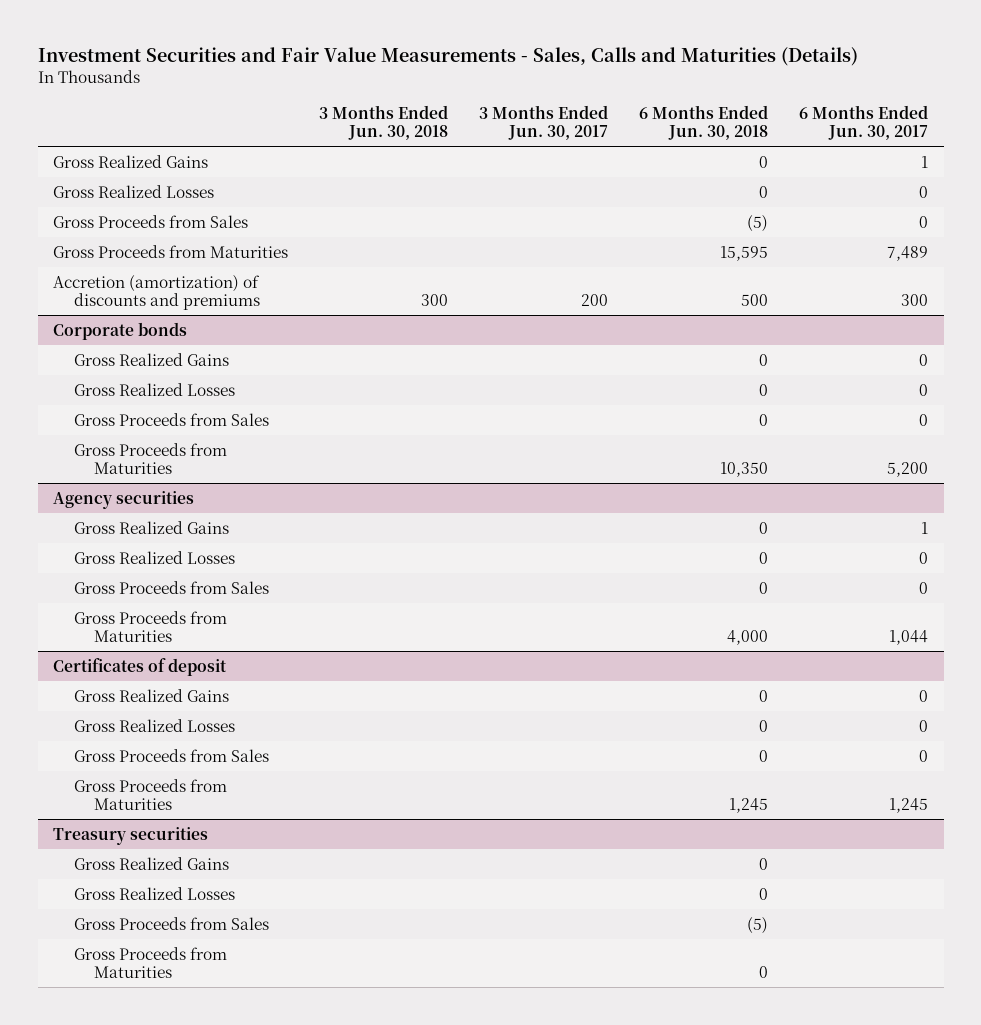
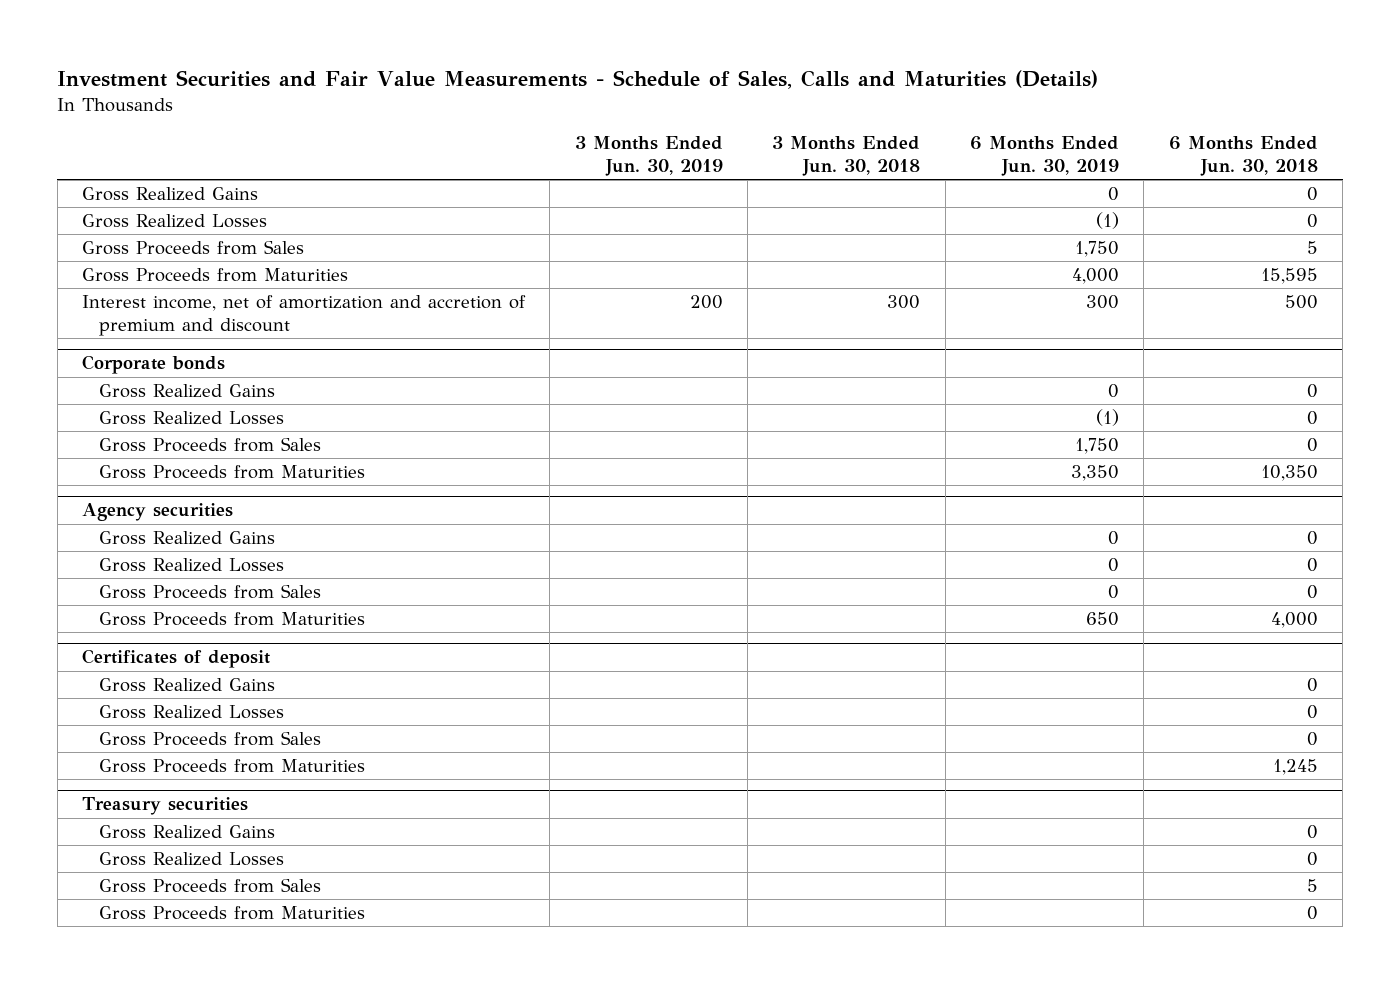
[37,46,858,66] Investment Securities and Fair Value Measurements - Sales, Calls and Maturities (Details) -> [57,69,1099,89] Investment Securities and Fair Value Measurements - Schedule of Sales, Calls and Maturities (Details)
[479,104,609,140] 3 Months Ended Jun. 30, 2017 -> none
[799,104,929,140] 6 Months Ended Jun. 30, 2017 -> none
none -> [574,136,723,177] 3 Months Ended Jun. 30, 2019
none -> [970,136,1120,177] 6 Months Ended Jun. 30, 2019
[747,214,769,232] (5) -> [1306,241,1318,255] 5
[53,274,261,310] Accretion (amortization) of discounts and premiums -> [81,295,526,336] Interest income, net of amortization and accretion of premium and discount
[747,916,769,934] (5) -> [1306,879,1318,893] 5

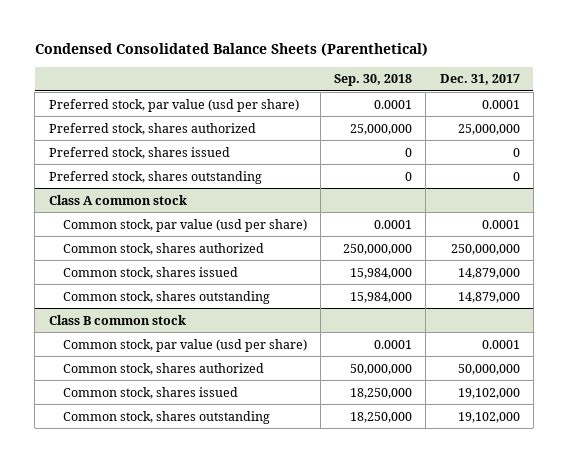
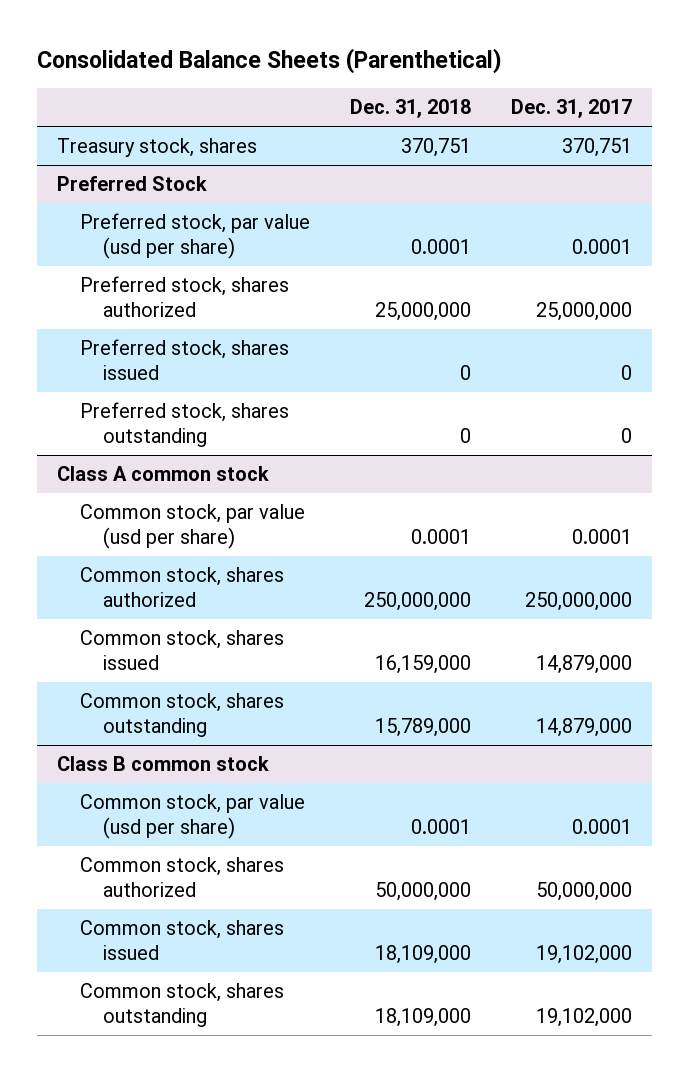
[34,43,428,57] Condensed Consolidated Balance Sheets (Parenthetical) -> [37,48,503,75] Consolidated Balance Sheets (Parenthetical)
[334,74,413,87] Sep. 30, 2018 -> none
none -> [350,99,472,119] Dec. 31, 2018
none -> [57,138,258,158] Treasury stock, shares
none -> [57,176,208,192] Preferred Stock

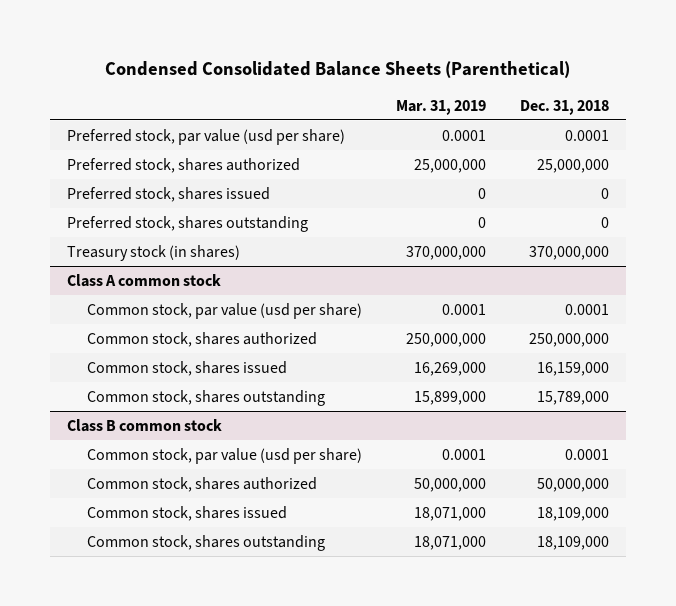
[37,48,503,75] Consolidated Balance Sheets (Parenthetical) -> [105,61,571,79] Condensed Consolidated Balance Sheets (Parenthetical)
[510,99,632,119] Dec. 31, 2017 -> none
none -> [395,99,486,115] Mar. 31, 2019
[57,138,258,158] Treasury stock, shares -> none
[57,176,208,192] Preferred Stock -> none
none -> [67,244,241,261] Treasury stock (in shares)

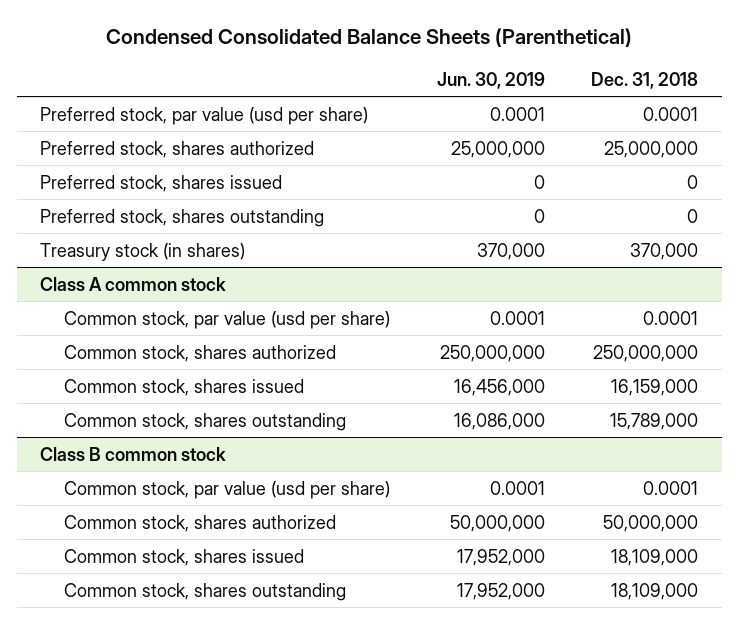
[395,99,486,115] Mar. 31, 2019 -> none
none -> [436,71,545,89] Jun. 30, 2019
[528,245,609,260] 370,000,000 -> [630,242,699,260] 370,000

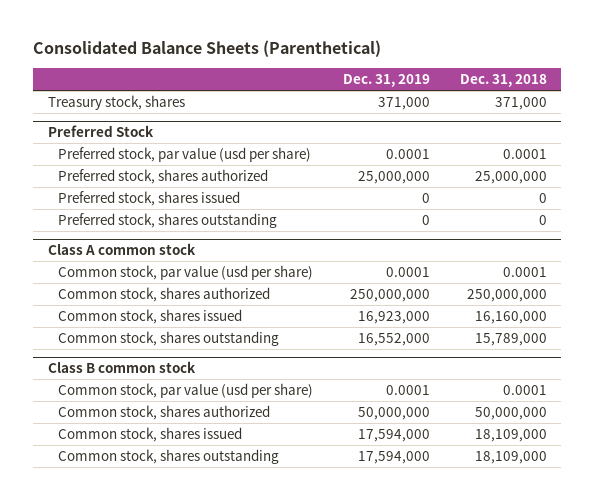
[106,28,633,48] Condensed Consolidated Balance Sheets (Parenthetical) -> [33,40,382,58] Consolidated Balance Sheets (Parenthetical)
[436,71,545,89] Jun. 30, 2019 -> none
none -> [343,74,431,88] Dec. 31, 2019
none -> [47,94,185,110] Treasury stock, shares
none -> [47,125,154,138] Preferred Stock
[39,242,245,261] Treasury stock (in shares) -> none
[611,378,699,396] 16,159,000 -> [474,310,547,324] 16,160,000

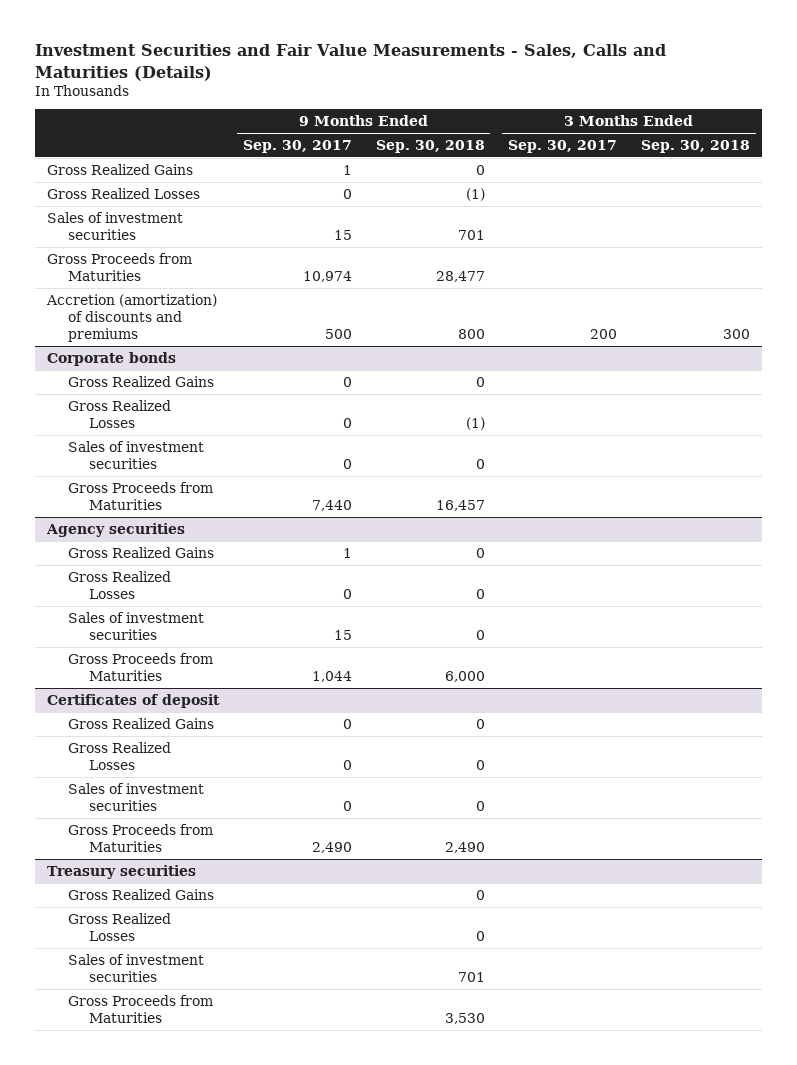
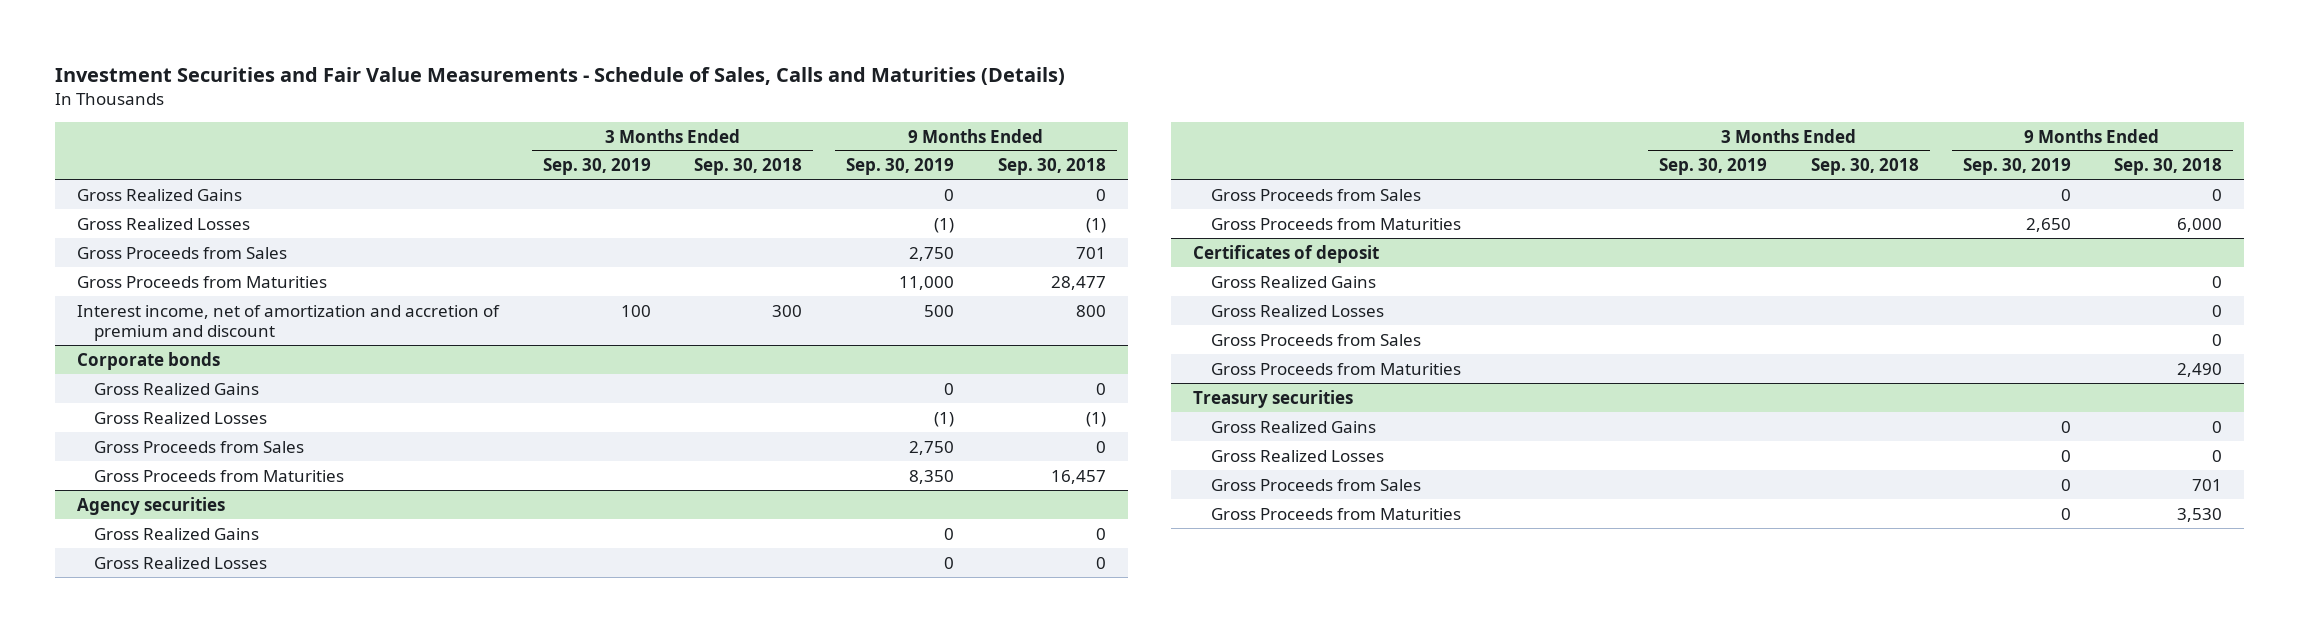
[35,44,667,81] Investment Securities and Fair Value Measurements - Sales, Calls and Maturities (Details) -> [54,66,1065,85] Investment Securities and Fair Value Measurements - Schedule of Sales, Calls and Maturities (Details)
[242,139,352,153] Sep. 30, 2017 -> none
[508,139,618,153] Sep. 30, 2017 -> none
none -> [542,158,651,176] Sep. 30, 2019
none -> [846,158,955,176] Sep. 30, 2019
[47,211,184,240] Sales of investment securities -> [76,246,287,259] Gross Proceeds from Sales
[46,293,218,342] Accretion (amortization) of discounts and premiums -> [76,304,500,342] Interest income, net of amortization and accretion of premium and discount
[68,440,205,469] Sales of investment securities -> [94,440,305,453] Gross Proceeds from Sales
[68,611,205,640] Sales of investment securities -> [1210,188,1421,201] Gross Proceeds from Sales
[68,782,205,811] Sales of investment securities -> [1210,333,1421,346] Gross Proceeds from Sales
[68,953,205,982] Sales of investment securities -> [1210,478,1421,491] Gross Proceeds from Sales

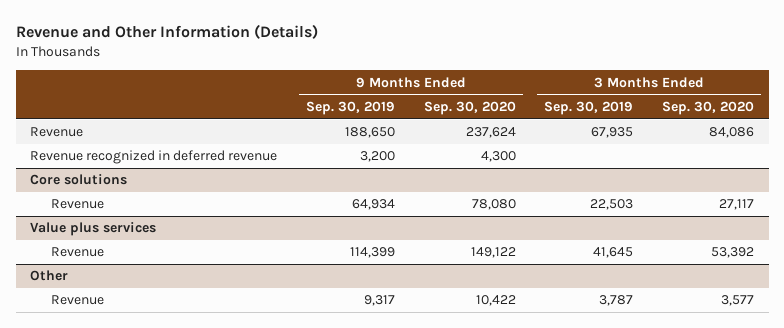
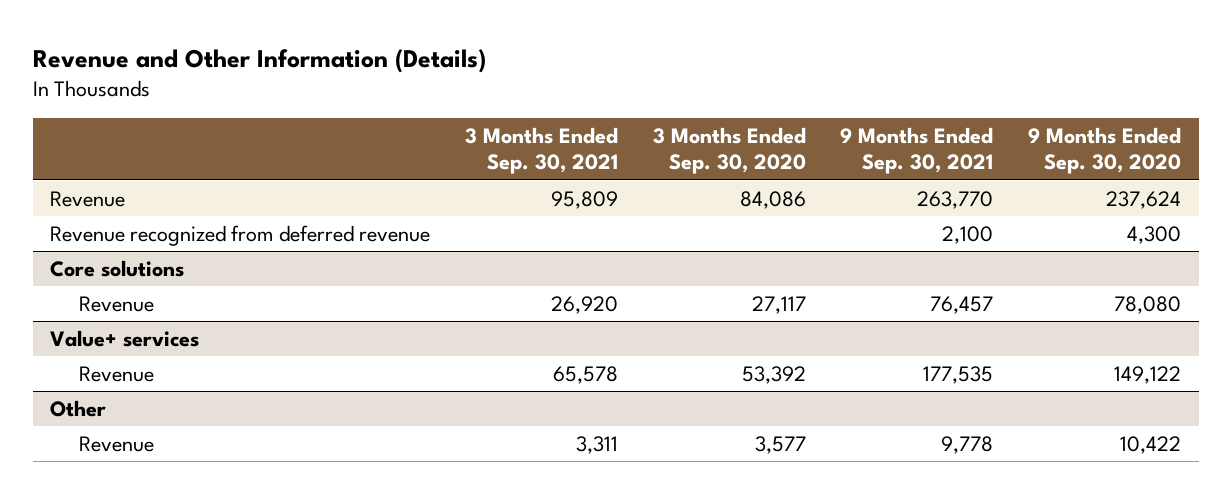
[305,100,395,115] Sep. 30, 2019 -> none
[544,100,634,115] Sep. 30, 2019 -> none
none -> [464,127,618,175] 3 Months Ended Sep. 30, 2021
none -> [840,127,994,175] 9 Months Ended Sep. 30, 2021
[30,150,278,165] Revenue recognized in deferred revenue -> [49,224,430,246] Revenue recognized from deferred revenue
[30,222,157,237] Value plus services -> [49,329,199,347] Value+ services

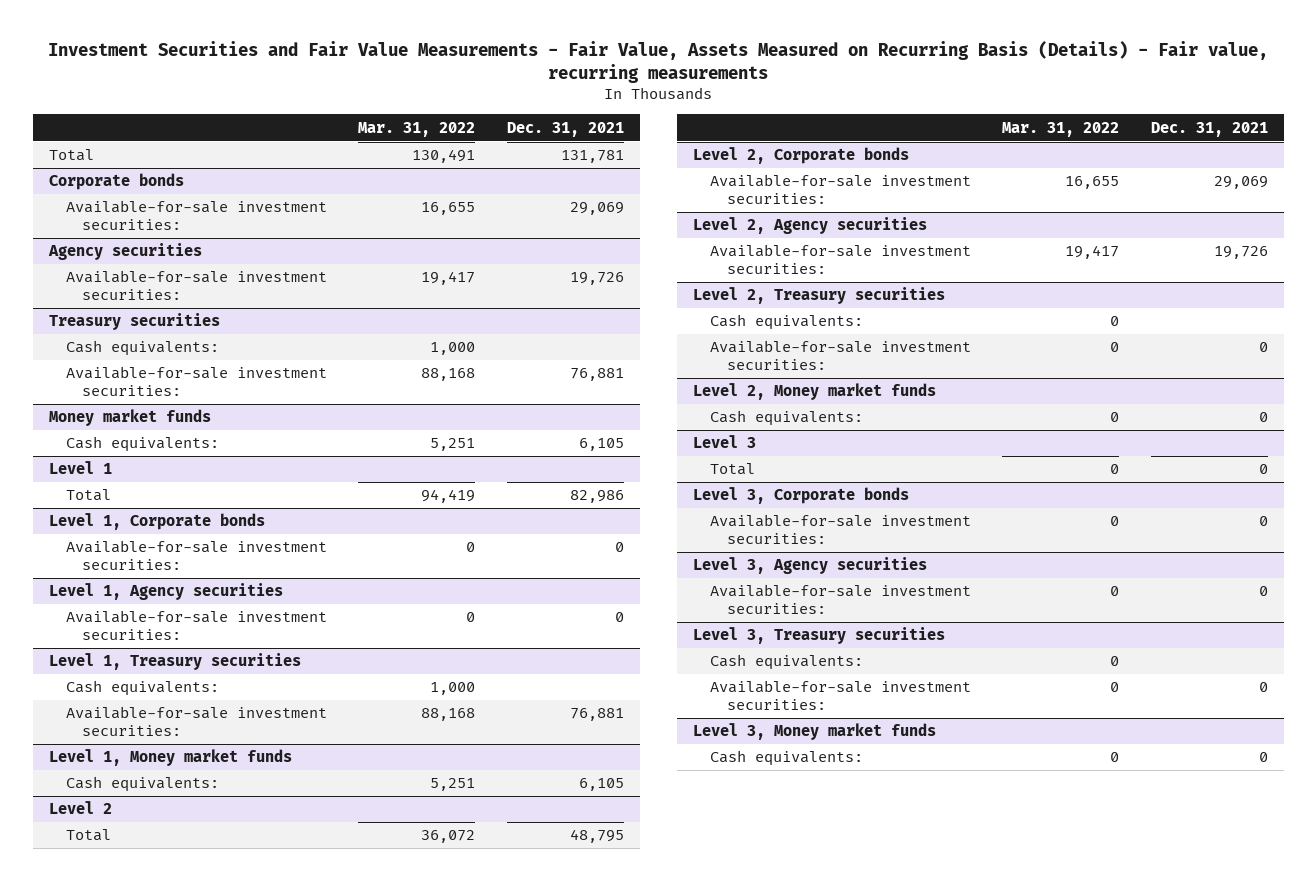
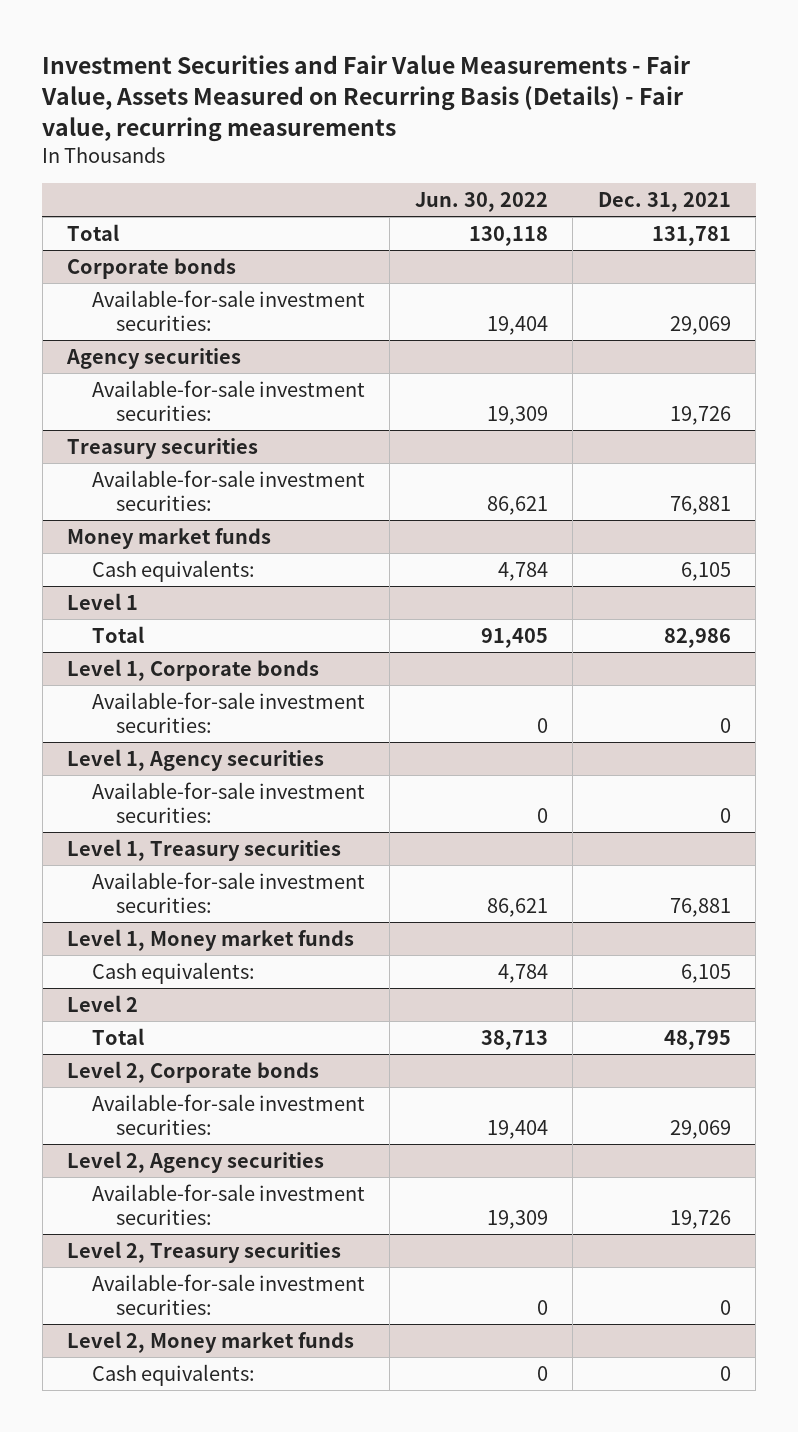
[358,121,476,137] Mar. 31, 2022 -> none
none -> [414,192,548,213] Jun. 30, 2022
[65,340,219,357] Cash equivalents: -> none
[65,680,219,697] Cash equivalents: -> none
[709,314,863,331] Cash equivalents: -> none
[692,435,756,449] Level 3 -> none
[709,463,755,476] Total -> none
[692,487,909,505] Level 3, Corporate bonds -> none
[709,514,971,545] Available-for-sale investment securities: -> none
[692,557,927,575] Level 3, Agency securities -> none
[709,584,971,615] Available-for-sale investment securities: -> none
[692,627,945,645] Level 3, Treasury securities -> none
[709,654,863,671] Cash equivalents: -> none
[709,680,971,711] Available-for-sale investment securities: -> none
[692,723,936,741] Level 3, Money market funds -> none
[709,750,863,767] Cash equivalents: -> none

